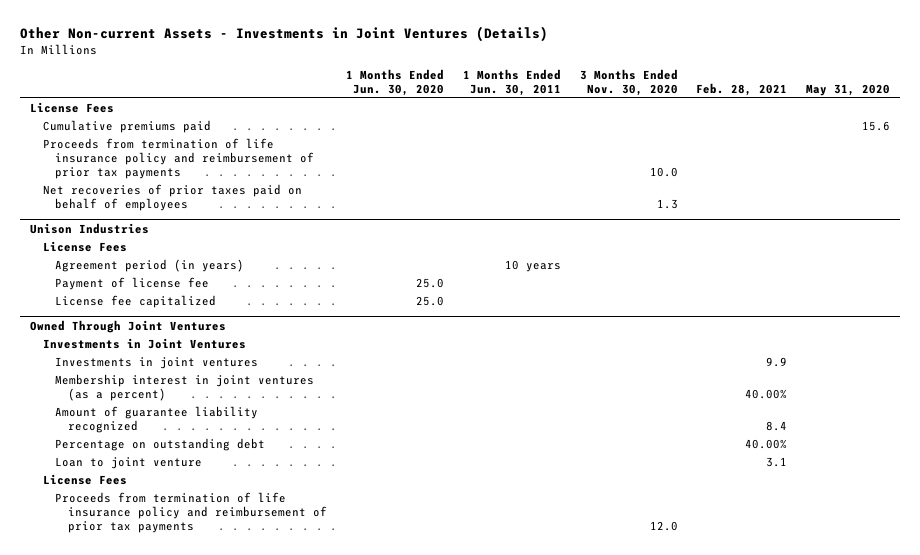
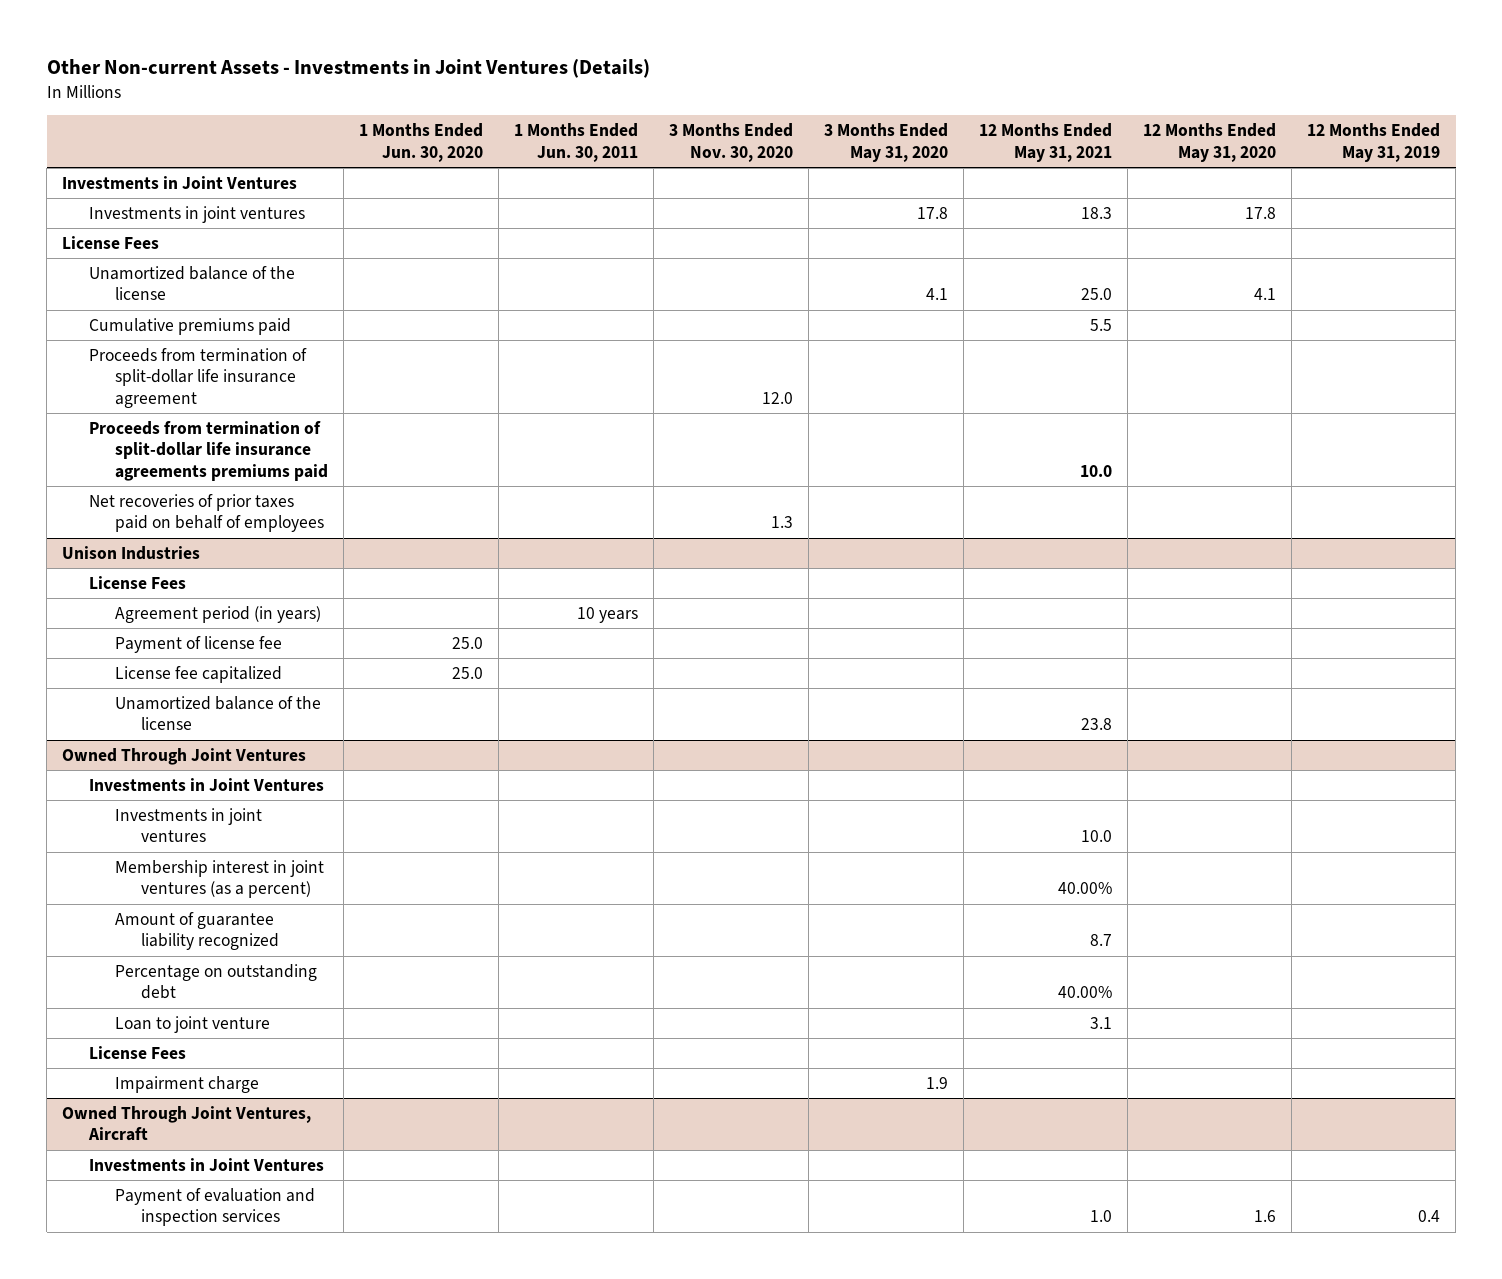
[696,82,788,96] Feb. 28, 2021 -> none
[806,83,891,96] May 31, 2020 -> none
none -> [823,123,948,162] 3 Months Ended May 31, 2020
none -> [979,123,1113,162] 12 Months Ended May 31, 2021
none -> [1143,123,1277,162] 12 Months Ended May 31, 2020
none -> [1307,123,1441,162] 12 Months Ended May 31, 2019
none -> [62,175,298,189] Investments in Joint Ventures
none -> [88,205,305,223] Investments in joint ventures
none -> [88,265,295,301] Unamortized balance of the license
[42,138,315,179] Proceeds from termination of life insurance policy and reimbursement of prior tax payments -> [88,347,307,408] Proceeds from termination of split-dollar life insurance agreement
[649,166,678,177] 10.0 -> [761,391,793,404] 12.0
none -> [88,420,328,481] Proceeds from termination of split-dollar life insurance agreements premiums paid
none -> [114,695,321,731] Unamortized balance of the license
[55,492,328,533] Proceeds from termination of life insurance policy and reimbursement of prior tax payments -> none
none -> [114,1075,259,1093] Impairment charge
none -> [62,1105,312,1142] Owned Through Joint Ventures, Aircraft
none -> [88,1157,324,1171] Investments in Joint Ventures
none -> [114,1187,315,1227] Payment of evaluation and inspection services

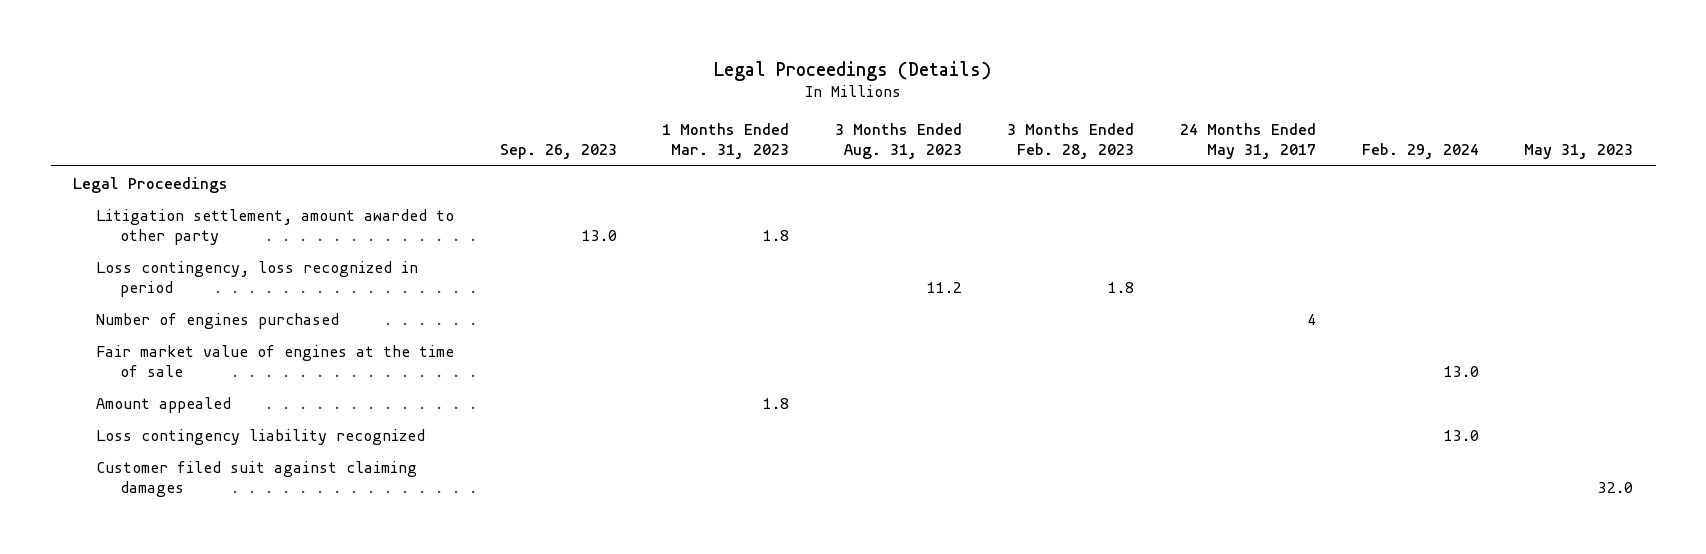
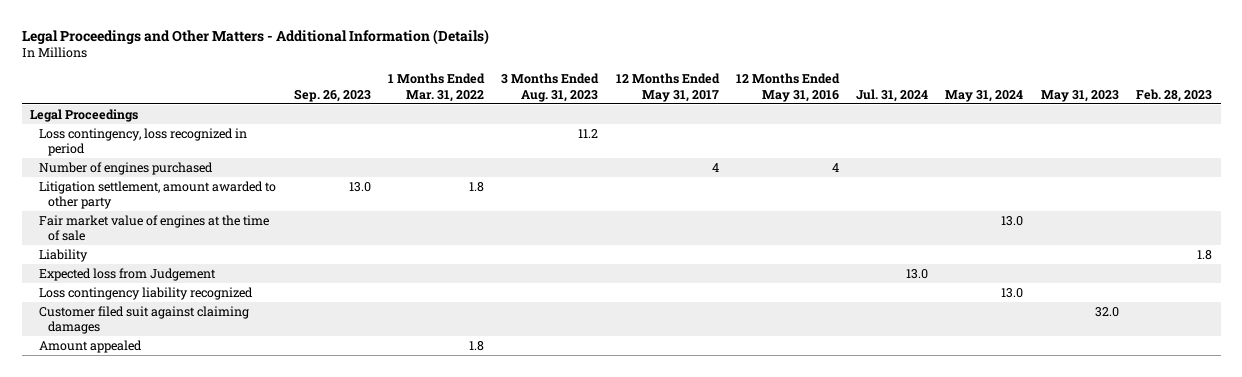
[714,60,992,81] Legal Proceedings (Details) -> [21,28,489,45] Legal Proceedings and Other Matters - Additional Information (Details)
[662,123,790,160] 1 Months Ended Mar. 31, 2023 -> none
[1007,123,1135,160] 3 Months Ended Feb. 28, 2023 -> none
[1180,123,1317,160] 24 Months Ended May 31, 2017 -> none
[1361,143,1479,160] Feb. 29, 2024 -> none
none -> [387,73,485,102] 1 Months Ended Mar. 31, 2022
none -> [615,73,720,102] 12 Months Ended May 31, 2017
none -> [735,73,840,102] 12 Months Ended May 31, 2016
none -> [856,88,929,102] Jul. 31, 2024
none -> [945,89,1024,102] May 31, 2024
none -> [1136,88,1213,102] Feb. 28, 2023
[96,208,455,245] Litigation settlement, amount awarded to other party -> [39,180,277,210] Litigation settlement, amount awarded to other party
none -> [39,248,89,262] Liability
none -> [39,267,217,281] Expected loss from Judgement
[96,396,232,413] Amount appealed -> [39,339,143,353] Amount appealed

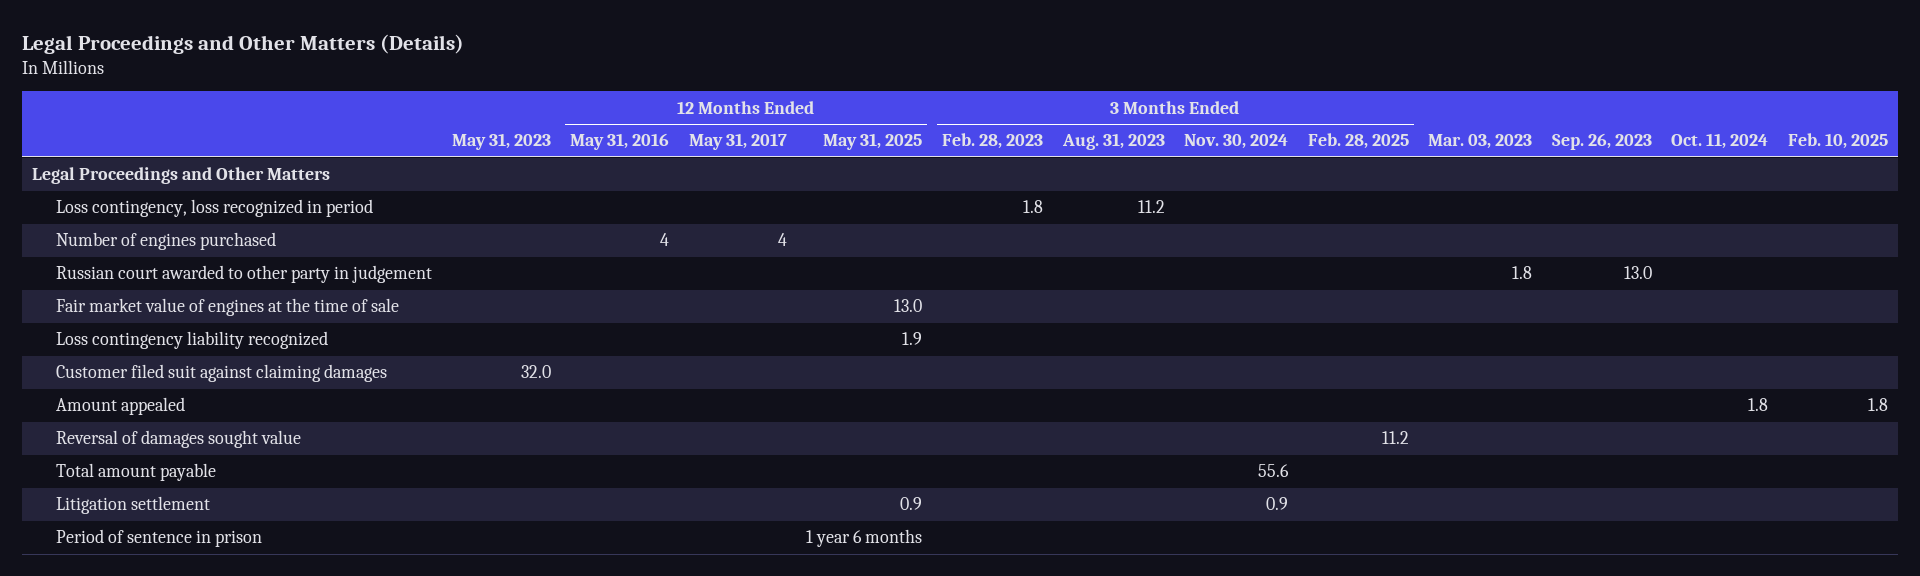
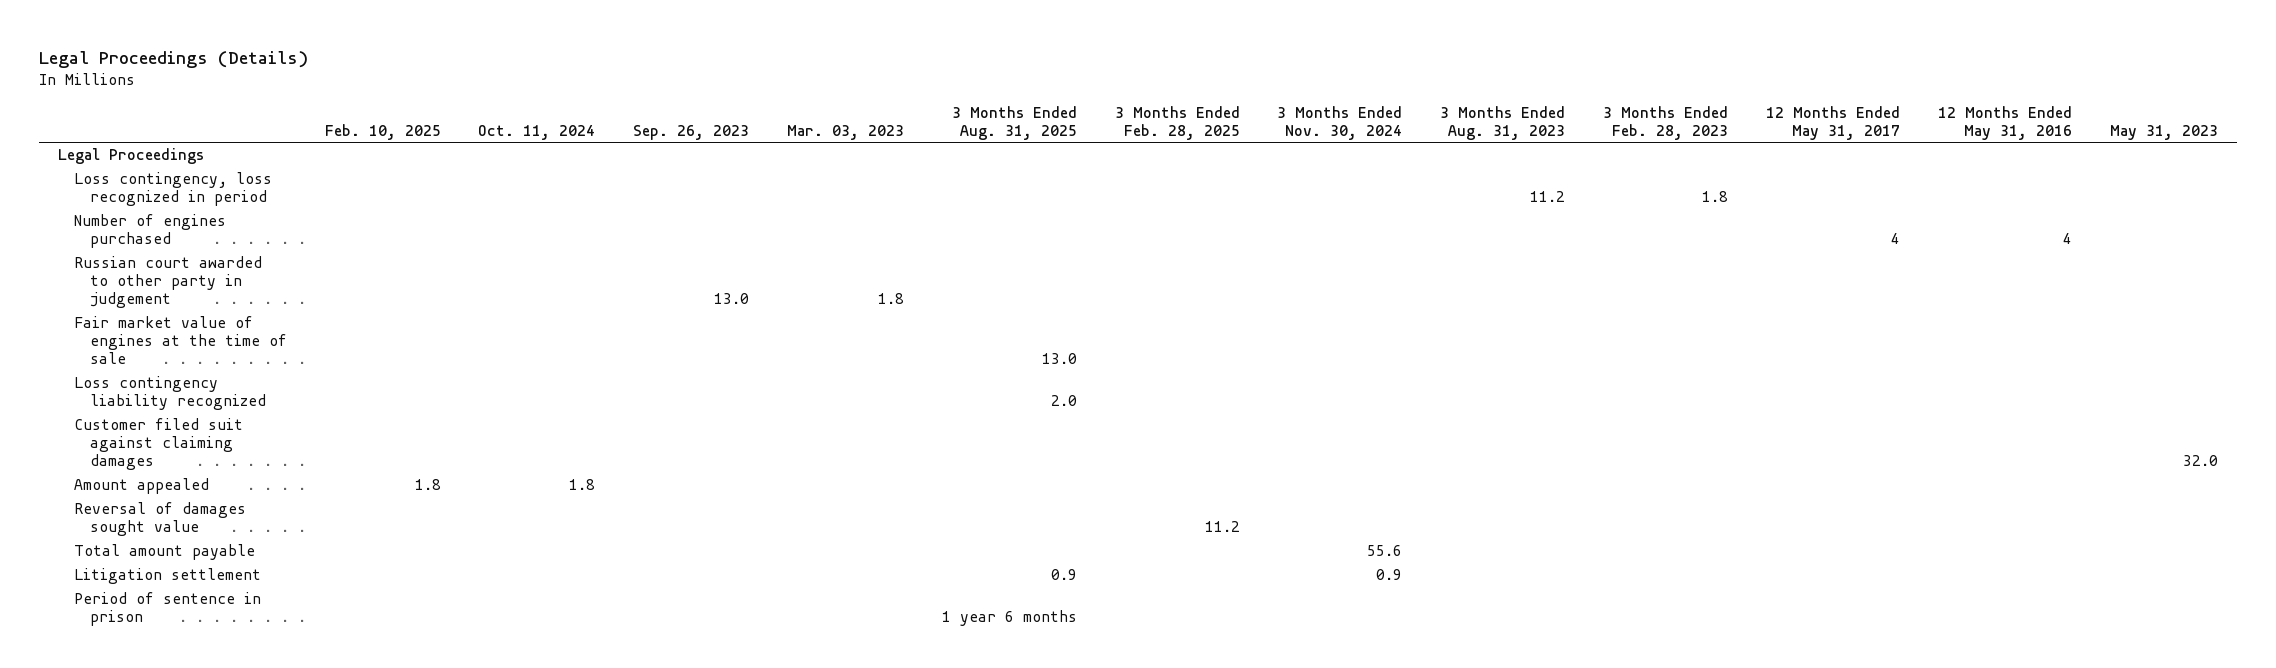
[22,33,465,54] Legal Proceedings and Other Matters (Details) -> [39,50,309,68] Legal Proceedings (Details)
[823,133,923,151] May 31, 2025 -> none
none -> [951,105,1077,140] 3 Months Ended Aug. 31, 2025
[32,167,331,185] Legal Proceedings and Other Matters -> [58,148,205,165] Legal Proceedings

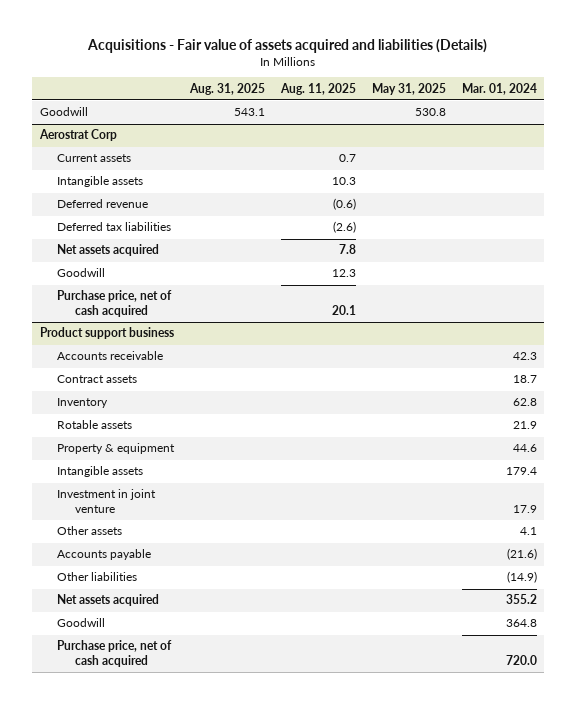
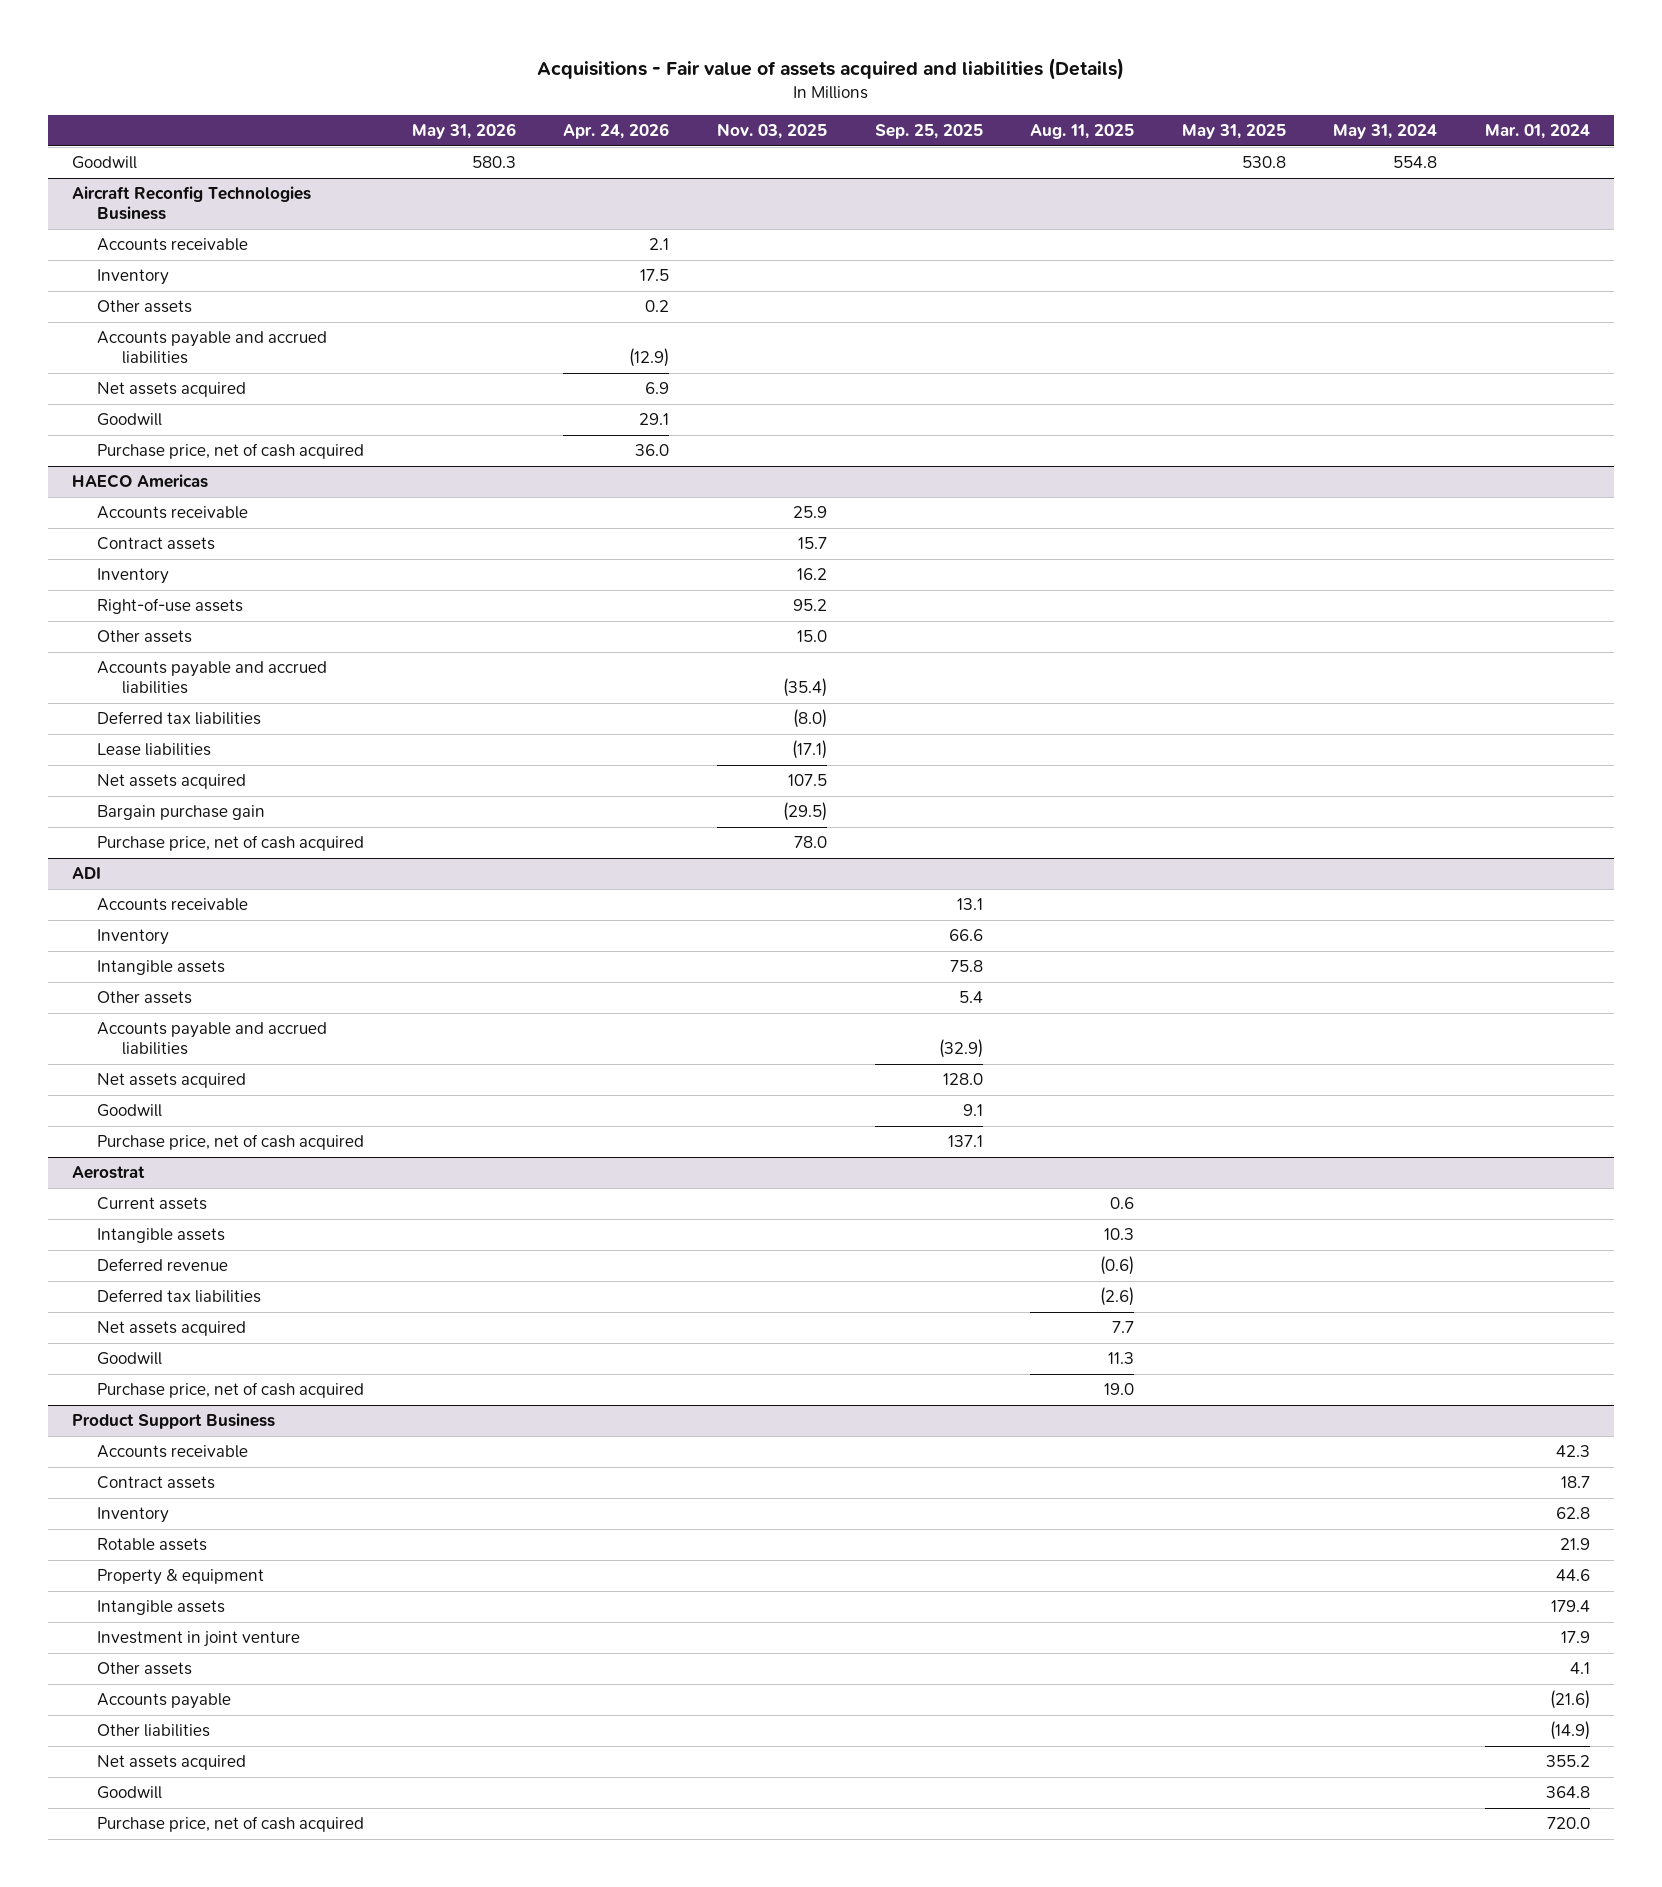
[189,82,266,95] Aug. 31, 2025 -> none
none -> [411,123,516,140] May 31, 2026
none -> [563,123,670,140] Apr. 24, 2026
none -> [717,123,828,140] Nov. 03, 2025
none -> [874,124,983,140] Sep. 25, 2025
none -> [1333,124,1438,140] May 31, 2024
none -> [72,186,312,221] Aircraft Reconfig Technologies Business
none -> [97,238,249,252] Accounts receivable
none -> [97,269,170,286] Inventory
none -> [97,300,193,314] Other assets
none -> [97,331,328,365] Accounts payable and accrued liabilities
none -> [97,382,247,398] Net assets acquired
none -> [97,413,163,427] Goodwill
none -> [97,443,365,460] Purchase price, net of cash acquired
none -> [72,474,209,489] HAECO Americas
none -> [97,506,249,520] Accounts receivable
none -> [97,537,216,551] Contract assets
none -> [97,568,170,585] Inventory
none -> [97,598,244,615] Right-of-use assets
none -> [97,630,193,644] Other assets
none -> [97,661,328,695] Accounts payable and accrued liabilities
none -> [97,711,262,726] Deferred tax liabilities
none -> [97,743,212,757] Lease liabilities
none -> [97,774,247,790] Net assets acquired
none -> [97,805,266,821] Bargain purchase gain
none -> [97,835,365,852] Purchase price, net of cash acquired
none -> [72,867,102,880] ADI
none -> [97,898,249,912] Accounts receivable
none -> [97,929,170,946] Inventory
none -> [97,960,226,976] Intangible assets
none -> [97,991,193,1005] Other assets
none -> [97,1022,328,1056] Accounts payable and accrued liabilities
none -> [97,1073,247,1089] Net assets acquired
none -> [97,1104,163,1118] Goodwill
none -> [97,1134,365,1151] Purchase price, net of cash acquired
[38,129,117,142] Aerostrat Corp -> [72,1166,146,1180] Aerostrat
[338,154,356,163] 0.7 -> [1110,1197,1135,1210] 0.6
[338,244,356,255] 7.8 -> [1112,1321,1135,1334] 7.7
[331,269,356,278] 12.3 -> [1108,1352,1135,1365] 11.3
[331,304,356,315] 20.1 -> [1104,1383,1135,1396] 19.0
[39,327,174,340] Product support business -> [72,1413,276,1430] Product Support Business

